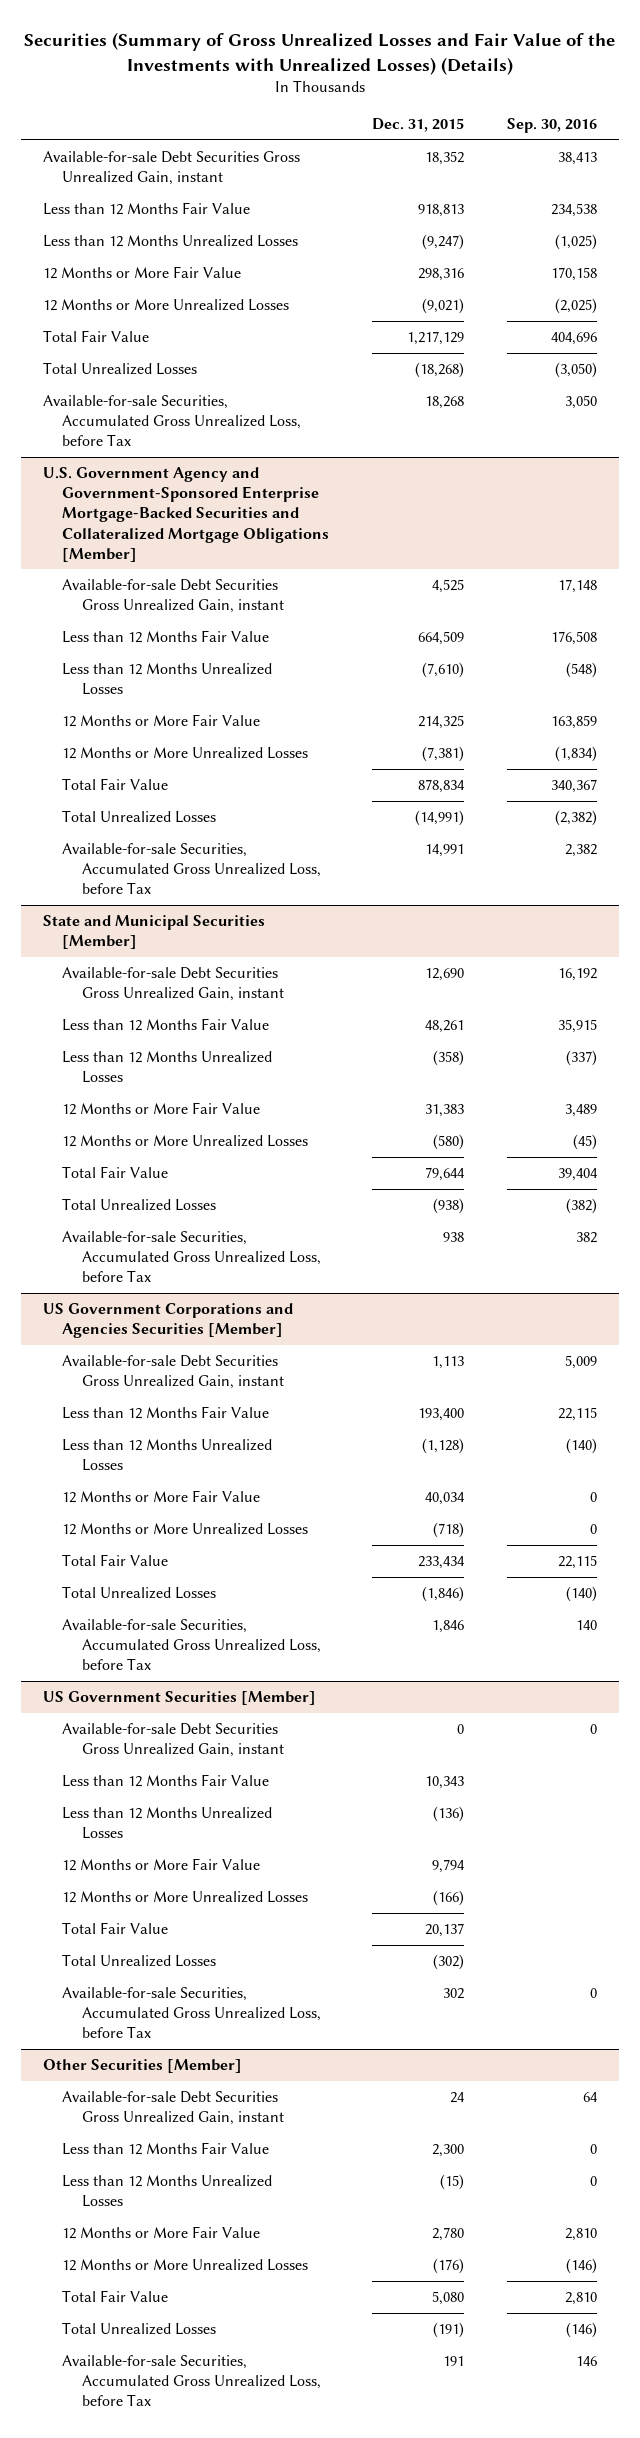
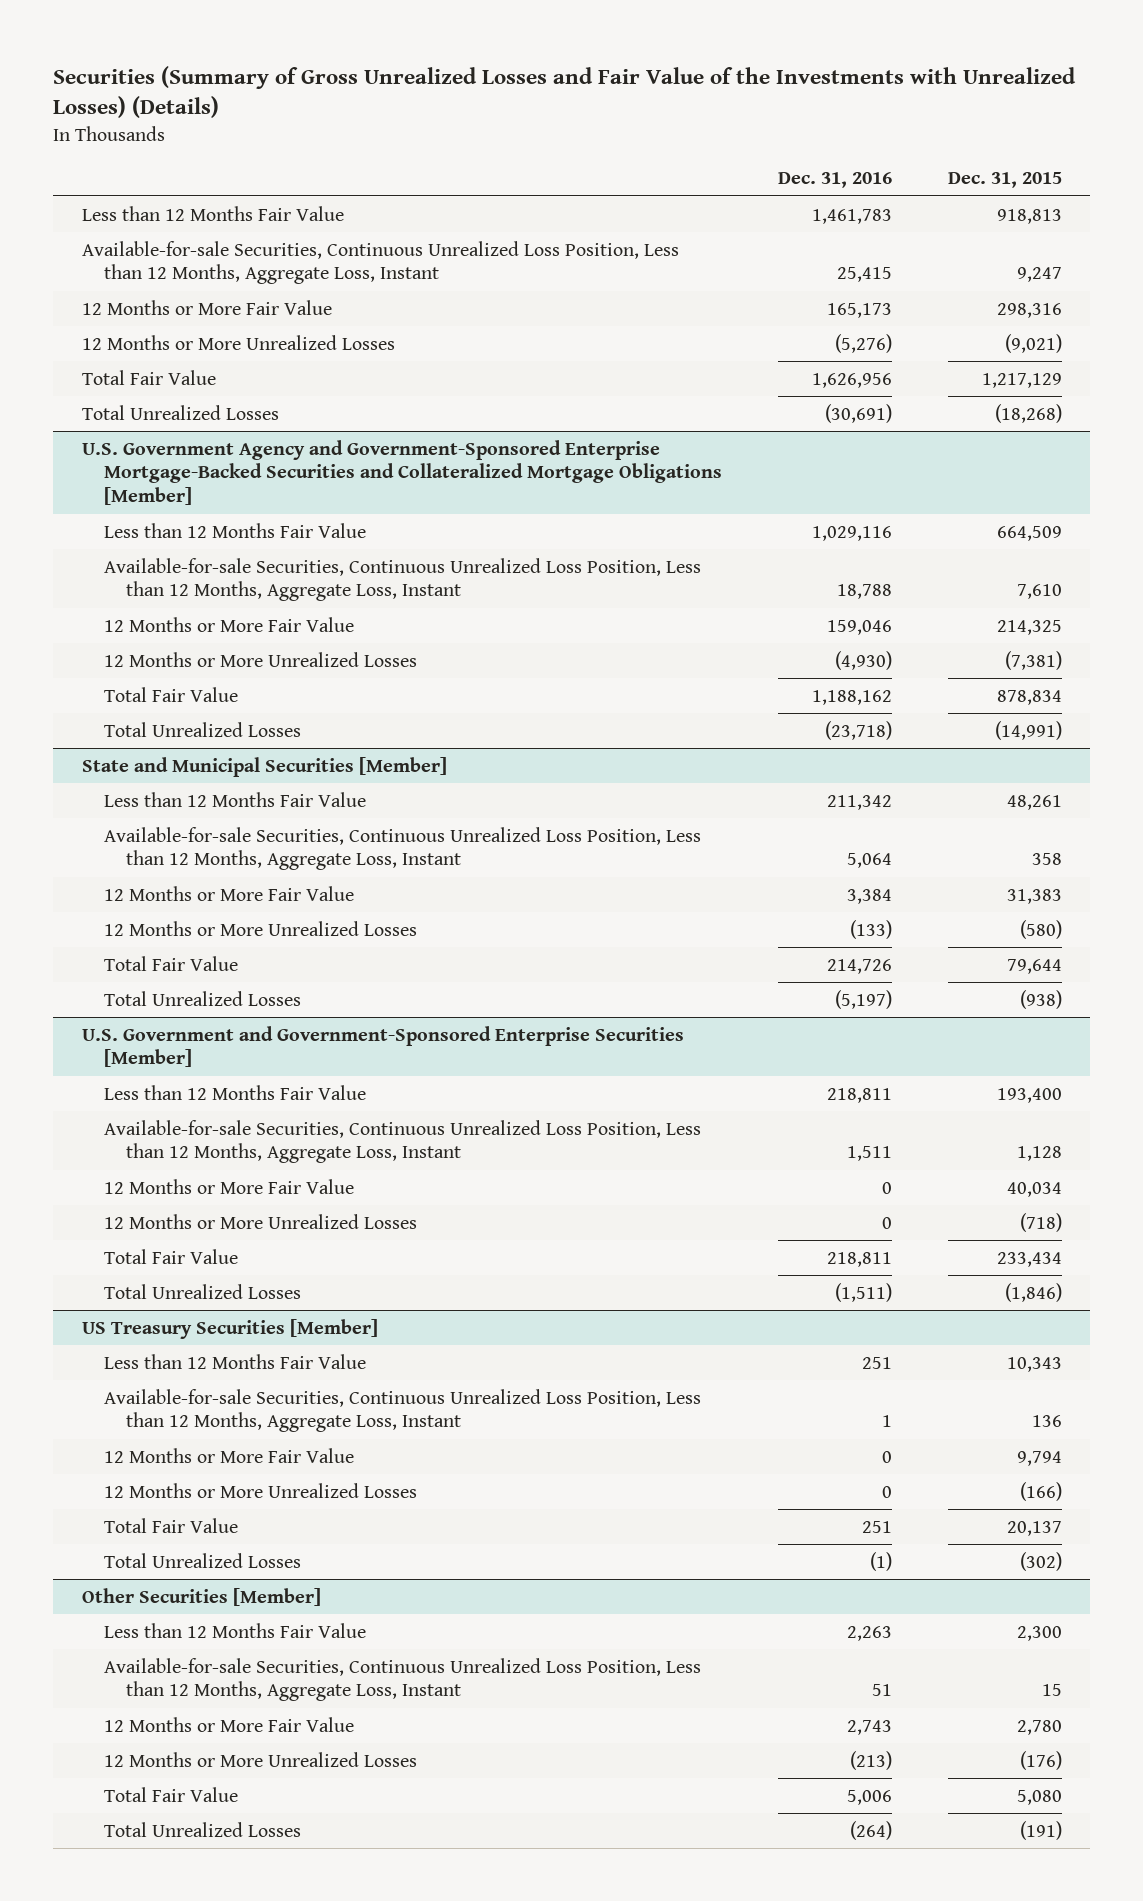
[507,118,598,134] Sep. 30, 2016 -> none
none -> [777,172,892,189] Dec. 31, 2016
[42,150,300,186] Available-for-sale Debt Securities Gross Unrealized Gain, instant -> none
[42,234,298,247] Less than 12 Months Unrealized Losses -> [81,240,679,285] Available-for-sale Securities, Continuous Unrealized Loss Position, Less than 12 Months, Aggregate Loss, Instant
[422,233,465,250] (9,247) -> [1016,267,1062,283] 9,247
[42,394,302,447] Available-for-sale Securities, Accumulated Gross Unrealized Loss, before Tax -> none
[62,578,285,614] Available-for-sale Debt Securities Gross Unrealized Gain, instant -> none
[62,662,273,696] Less than 12 Months Unrealized Losses -> [103,557,701,602] Available-for-sale Securities, Continuous Unrealized Loss Position, Less than 12 Months, Aggregate Loss, Instant
[422,661,465,678] (7,610) -> [1016,584,1062,600] 7,610
[62,842,322,895] Available-for-sale Securities, Accumulated Gross Unrealized Loss, before Tax -> none
[62,966,285,1002] Available-for-sale Debt Securities Gross Unrealized Gain, instant -> none
[62,1050,273,1084] Less than 12 Months Unrealized Losses -> [103,826,701,871] Available-for-sale Securities, Continuous Unrealized Loss Position, Less than 12 Months, Aggregate Loss, Instant
[433,1049,465,1066] (358) -> [1031,853,1062,866] 358
[62,1230,322,1283] Available-for-sale Securities, Accumulated Gross Unrealized Loss, before Tax -> none
[62,1354,285,1390] Available-for-sale Debt Securities Gross Unrealized Gain, instant -> none
[42,1302,293,1339] US Government Corporations and Agencies Securities [Member] -> [81,1025,684,1068] U.S. Government and Government-Sponsored Enterprise Securities [Member]
[62,1438,273,1472] Less than 12 Months Unrealized Losses -> [103,1119,701,1164] Available-for-sale Securities, Continuous Unrealized Loss Position, Less than 12 Months, Aggregate Loss, Instant
[422,1437,465,1454] (1,128) -> [1016,1146,1062,1162] 1,128
[62,1618,322,1671] Available-for-sale Securities, Accumulated Gross Unrealized Loss, before Tax -> none
[62,1722,285,1758] Available-for-sale Debt Securities Gross Unrealized Gain, instant -> none
[42,1690,316,1705] US Government Securities [Member] -> [81,1318,378,1339] US Treasury Securities [Member]
[62,1806,273,1840] Less than 12 Months Unrealized Losses -> [103,1388,701,1433] Available-for-sale Securities, Continuous Unrealized Loss Position, Less than 12 Months, Aggregate Loss, Instant
[433,1805,465,1822] (136) -> [1031,1415,1062,1428] 136
[62,1986,322,2039] Available-for-sale Securities, Accumulated Gross Unrealized Loss, before Tax -> none
[62,2090,285,2126] Available-for-sale Debt Securities Gross Unrealized Gain, instant -> none
[62,2174,273,2208] Less than 12 Months Unrealized Losses -> [103,1657,701,1702] Available-for-sale Securities, Continuous Unrealized Loss Position, Less than 12 Months, Aggregate Loss, Instant
[440,2173,465,2190] (15) -> [1041,1684,1062,1697] 15
[62,2354,322,2407] Available-for-sale Securities, Accumulated Gross Unrealized Loss, before Tax -> none

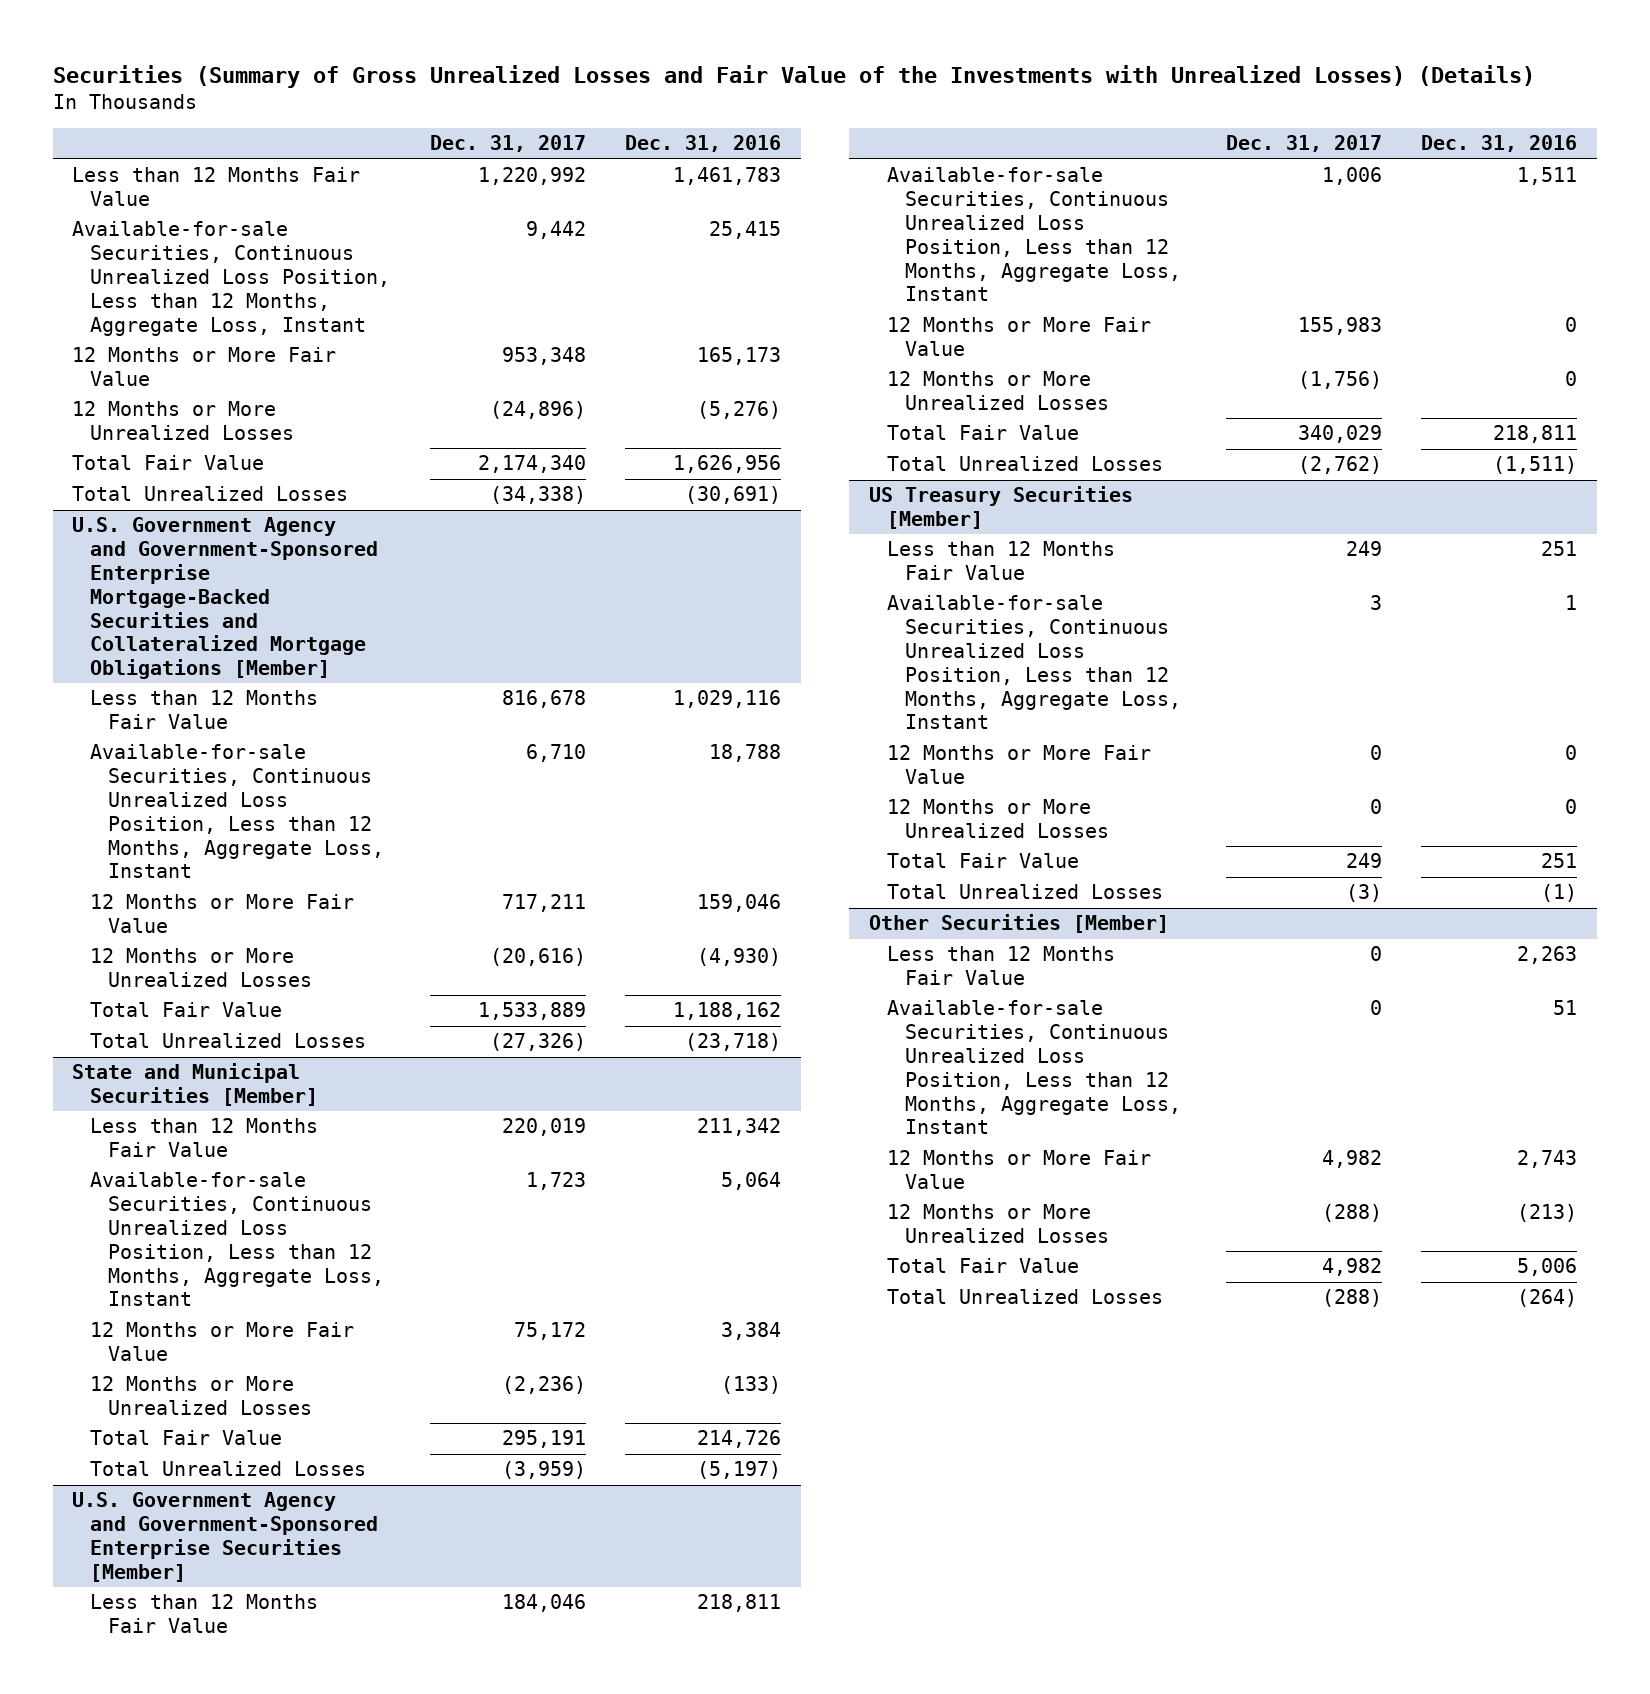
[947,172,1062,189] Dec. 31, 2015 -> none
none -> [429,135,586,153] Dec. 31, 2017
[81,1025,684,1068] U.S. Government and Government-Sponsored Enterprise Securities [Member] -> [72,1492,379,1582] U.S. Government Agency and Government-Sponsored Enterprise Securities [Member]

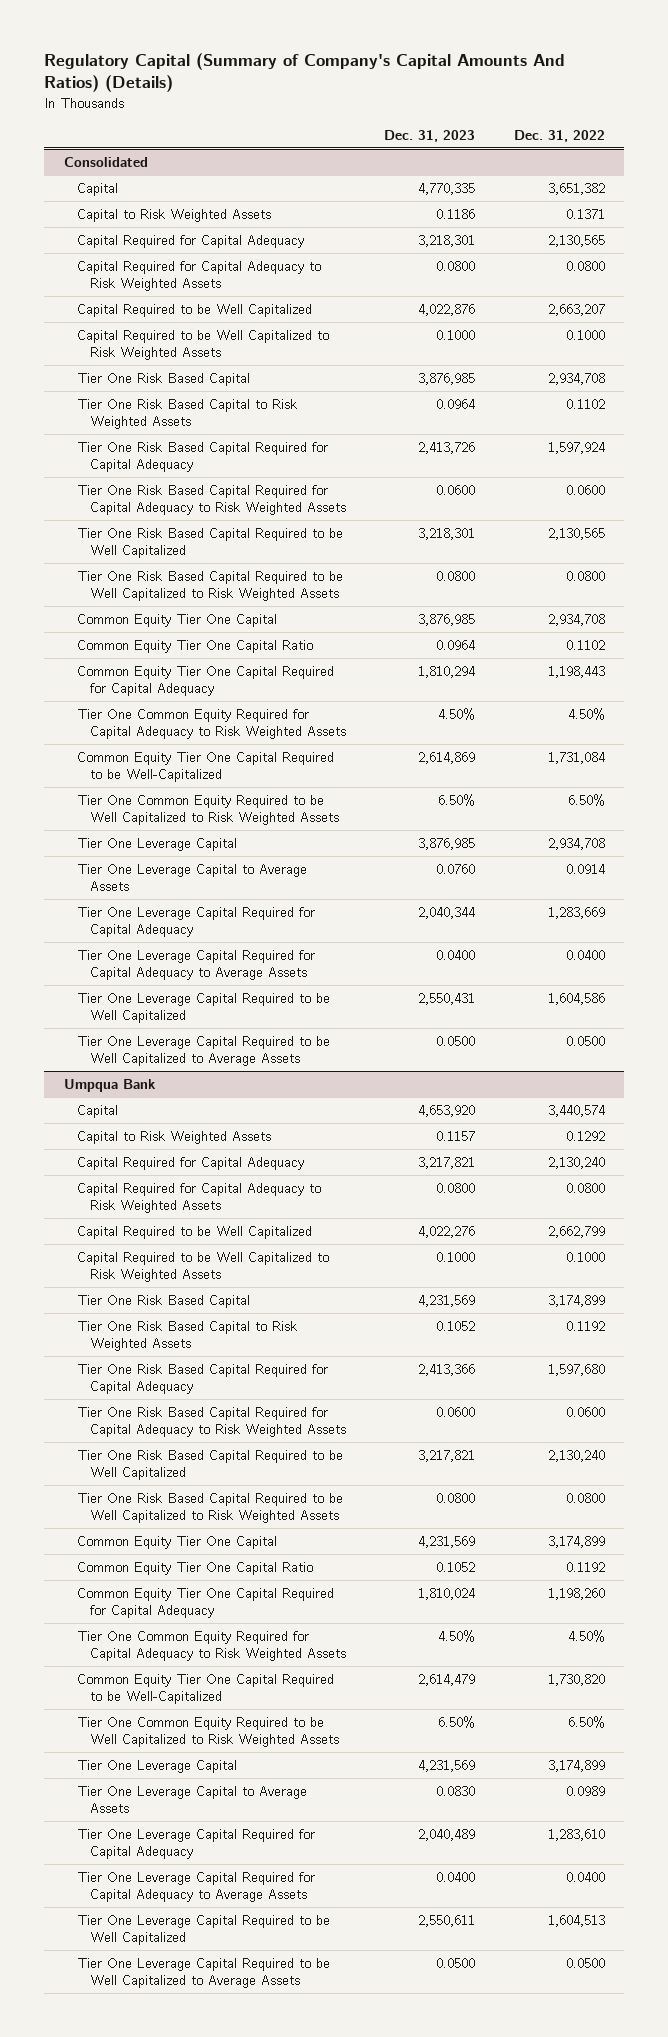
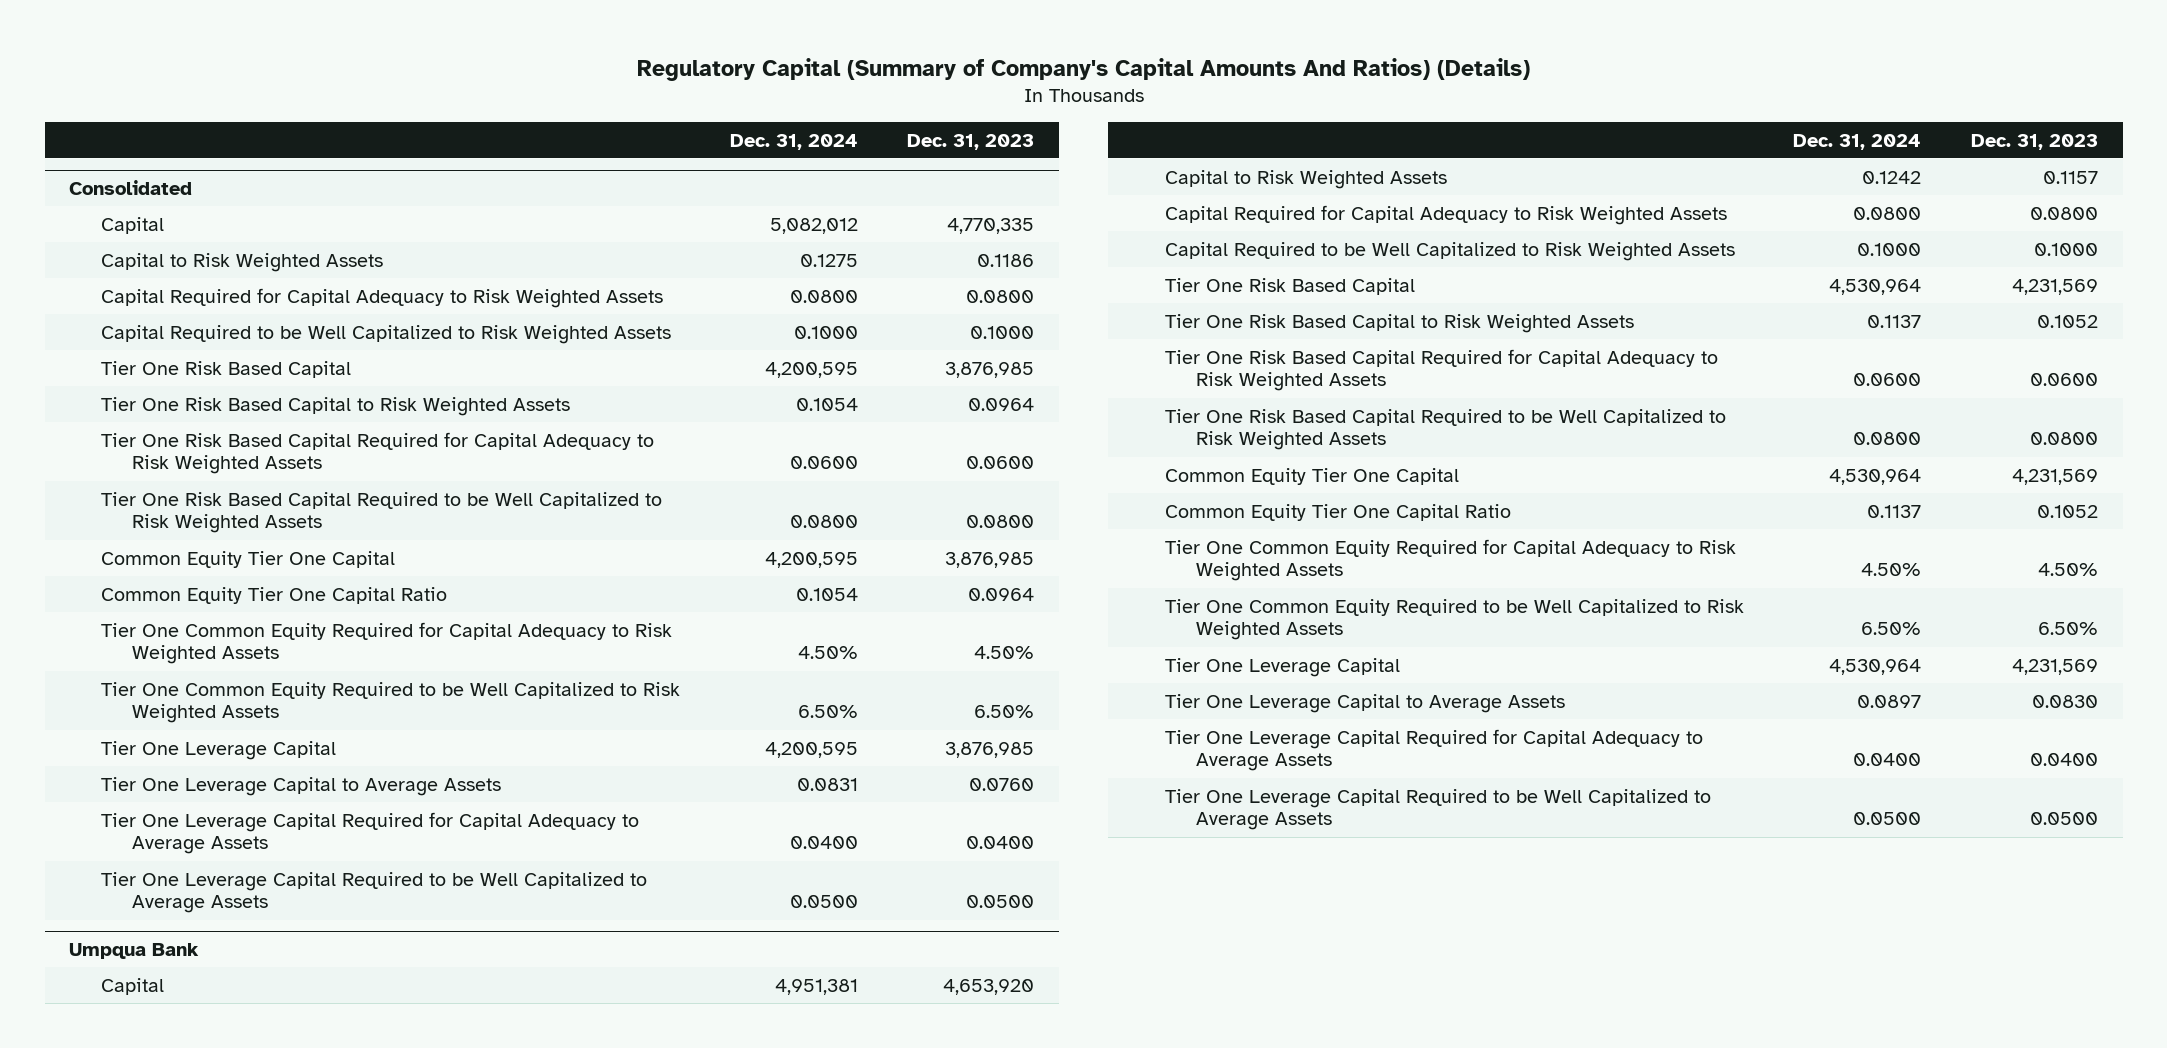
[513,129,605,142] Dec. 31, 2022 -> none
none -> [729,133,858,150] Dec. 31, 2024
[76,234,304,248] Capital Required for Capital Adequacy -> none
[76,303,312,317] Capital Required to be Well Capitalized -> none
[76,441,328,472] Tier One Risk Based Capital Required for Capital Adequacy -> none
[76,527,343,558] Tier One Risk Based Capital Required to be Well Capitalized -> none
[76,665,334,696] Common Equity Tier One Capital Required for Capital Adequacy -> none
[76,751,334,782] Common Equity Tier One Capital Required to be Well-Capitalized -> none
[76,906,315,937] Tier One Leverage Capital Required for Capital Adequacy -> none
[76,992,330,1023] Tier One Leverage Capital Required to be Well Capitalized -> none
[76,1156,304,1170] Capital Required for Capital Adequacy -> none
[76,1225,312,1239] Capital Required to be Well Capitalized -> none
[76,1363,328,1394] Tier One Risk Based Capital Required for Capital Adequacy -> none
[76,1449,343,1480] Tier One Risk Based Capital Required to be Well Capitalized -> none
[76,1587,334,1618] Common Equity Tier One Capital Required for Capital Adequacy -> none
[76,1673,334,1704] Common Equity Tier One Capital Required to be Well-Capitalized -> none
[76,1828,315,1859] Tier One Leverage Capital Required for Capital Adequacy -> none
[76,1914,330,1945] Tier One Leverage Capital Required to be Well Capitalized -> none

